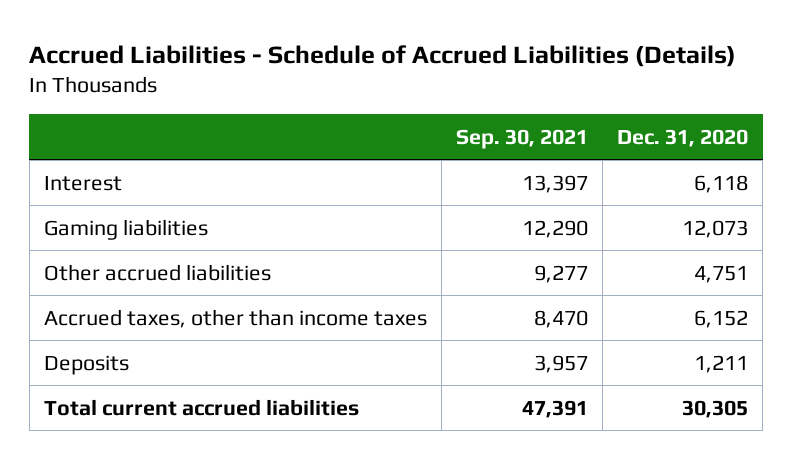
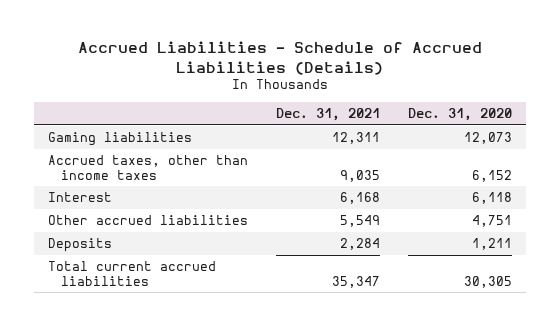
[456,128,589,149] Sep. 30, 2021 -> none
none -> [275,108,380,122] Dec. 31, 2021
[43,175,122,191] Interest -> [48,192,113,203] Interest
[43,263,271,281] Other accrued liabilities -> [48,215,249,226] Other accrued liabilities

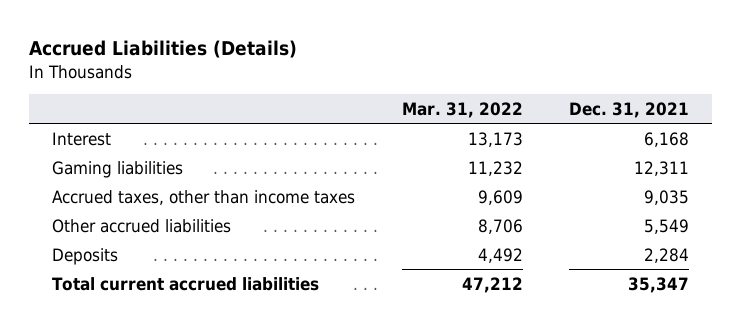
[77,41,482,75] Accrued Liabilities - Schedule of Accrued Liabilities (Details) -> [29,40,298,59] Accrued Liabilities (Details)
[407,108,512,122] Dec. 31, 2020 -> none
none -> [401,102,523,119] Mar. 31, 2022
[48,192,113,203] Interest -> [52,131,112,146] Interest

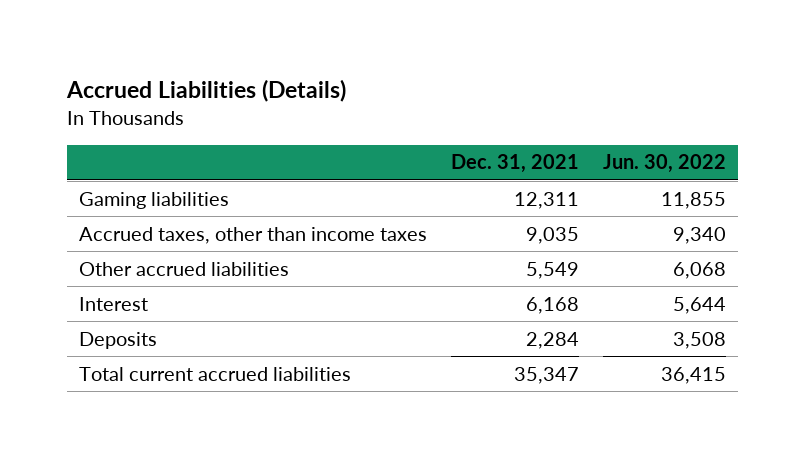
[401,102,523,119] Mar. 31, 2022 -> none
none -> [603,154,727,174] Jun. 30, 2022
[52,131,112,146] Interest -> [79,296,149,311] Interest

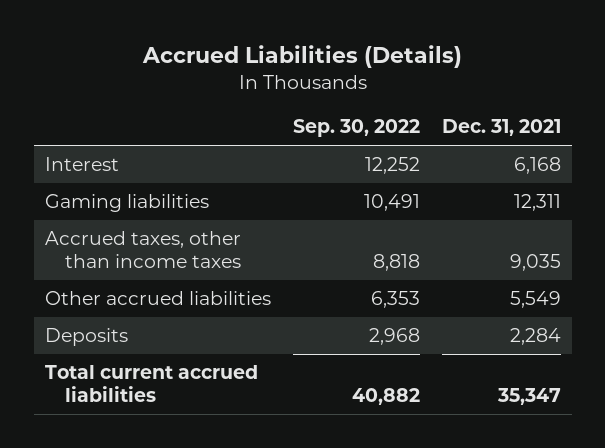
[603,154,727,174] Jun. 30, 2022 -> none
none -> [292,119,420,138] Sep. 30, 2022
[79,296,149,311] Interest -> [44,157,119,172] Interest

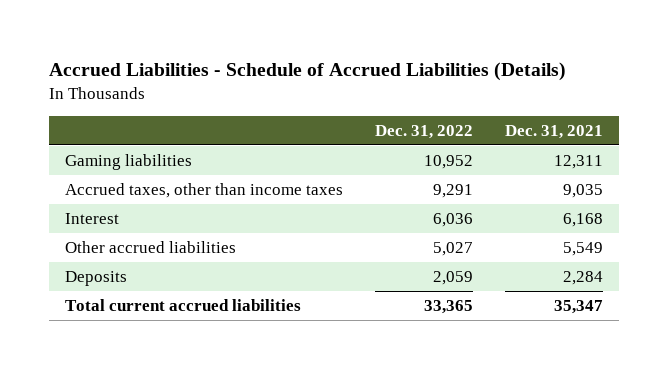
[141,45,462,69] Accrued Liabilities (Details) -> [49,61,567,81] Accrued Liabilities - Schedule of Accrued Liabilities (Details)
[292,119,420,138] Sep. 30, 2022 -> none
none -> [375,124,474,139] Dec. 31, 2022
[44,157,119,172] Interest -> [65,213,120,225] Interest

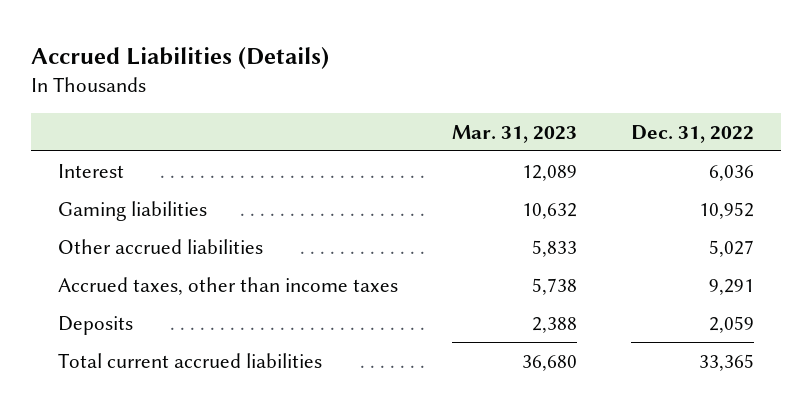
[49,61,567,81] Accrued Liabilities - Schedule of Accrued Liabilities (Details) -> [30,46,329,69] Accrued Liabilities (Details)
[504,124,603,139] Dec. 31, 2021 -> none
none -> [452,124,578,143] Mar. 31, 2023
[65,154,193,171] Gaming liabilities -> [58,200,208,221] Gaming liabilities
[65,183,344,199] Accrued taxes, other than income taxes -> [58,276,399,295] Accrued taxes, other than income taxes

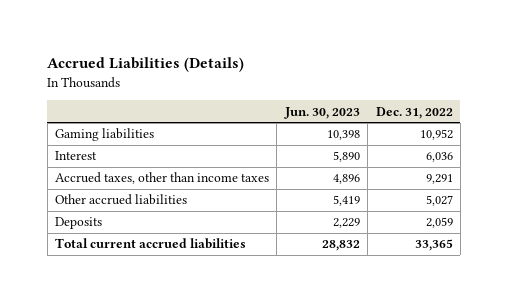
[452,124,578,143] Mar. 31, 2023 -> none
none -> [283,106,360,119] Jun. 30, 2023
[58,163,125,178] Interest -> [55,151,98,161] Interest
[58,238,264,254] Other accrued liabilities -> [55,194,188,206] Other accrued liabilities

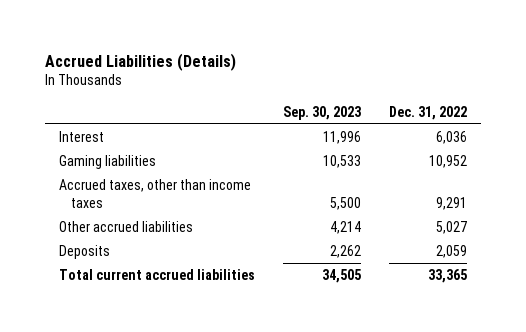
[283,106,360,119] Jun. 30, 2023 -> none
none -> [282,105,361,120] Sep. 30, 2023
[55,128,155,142] Gaming liabilities -> [58,155,156,170] Gaming liabilities

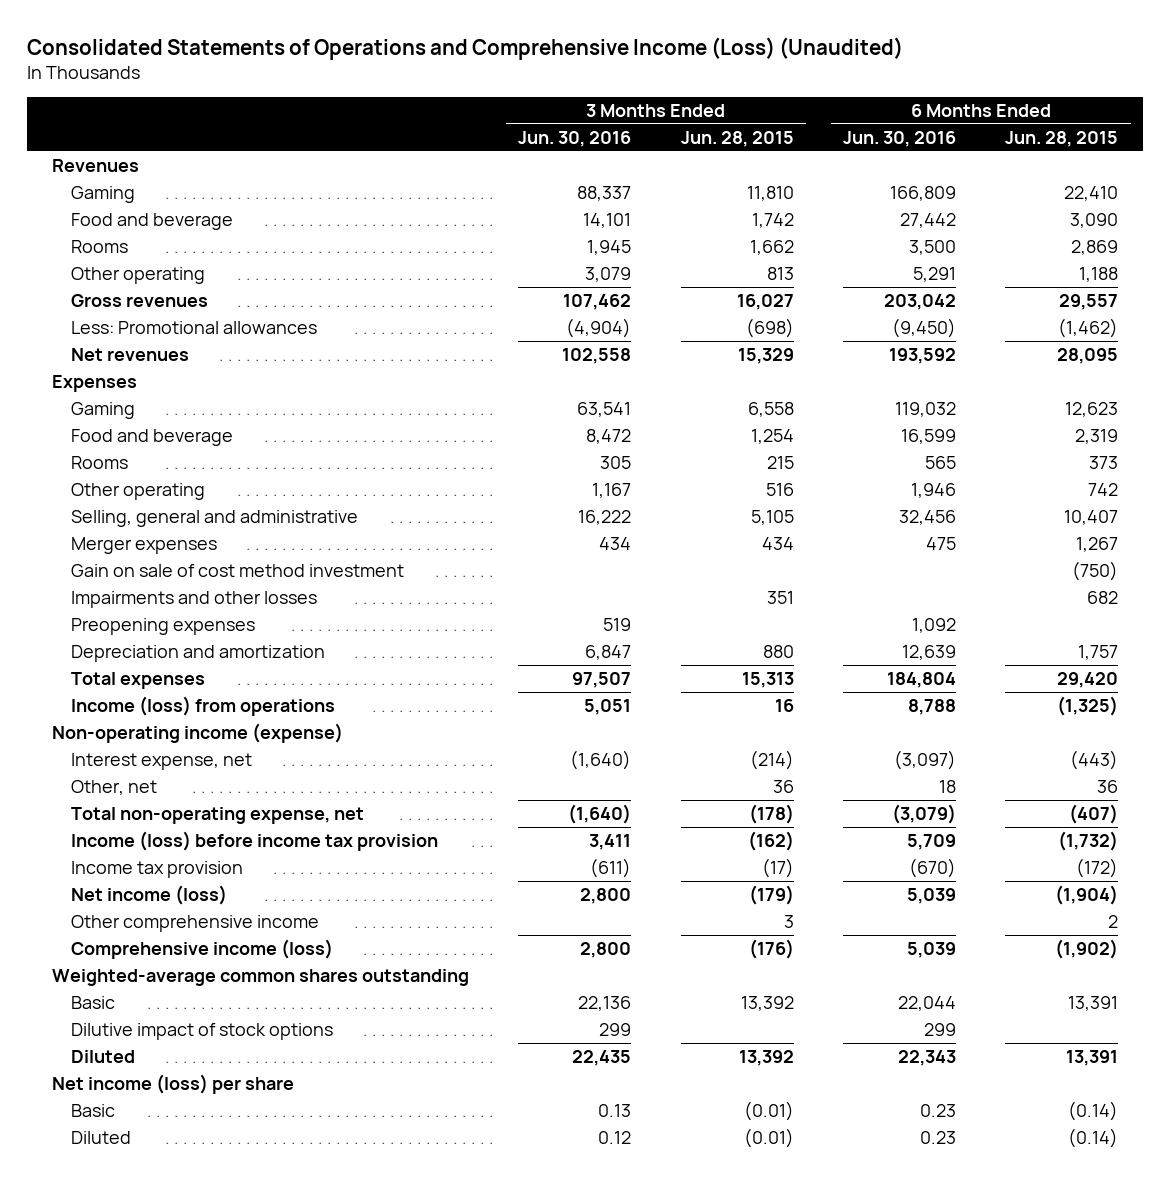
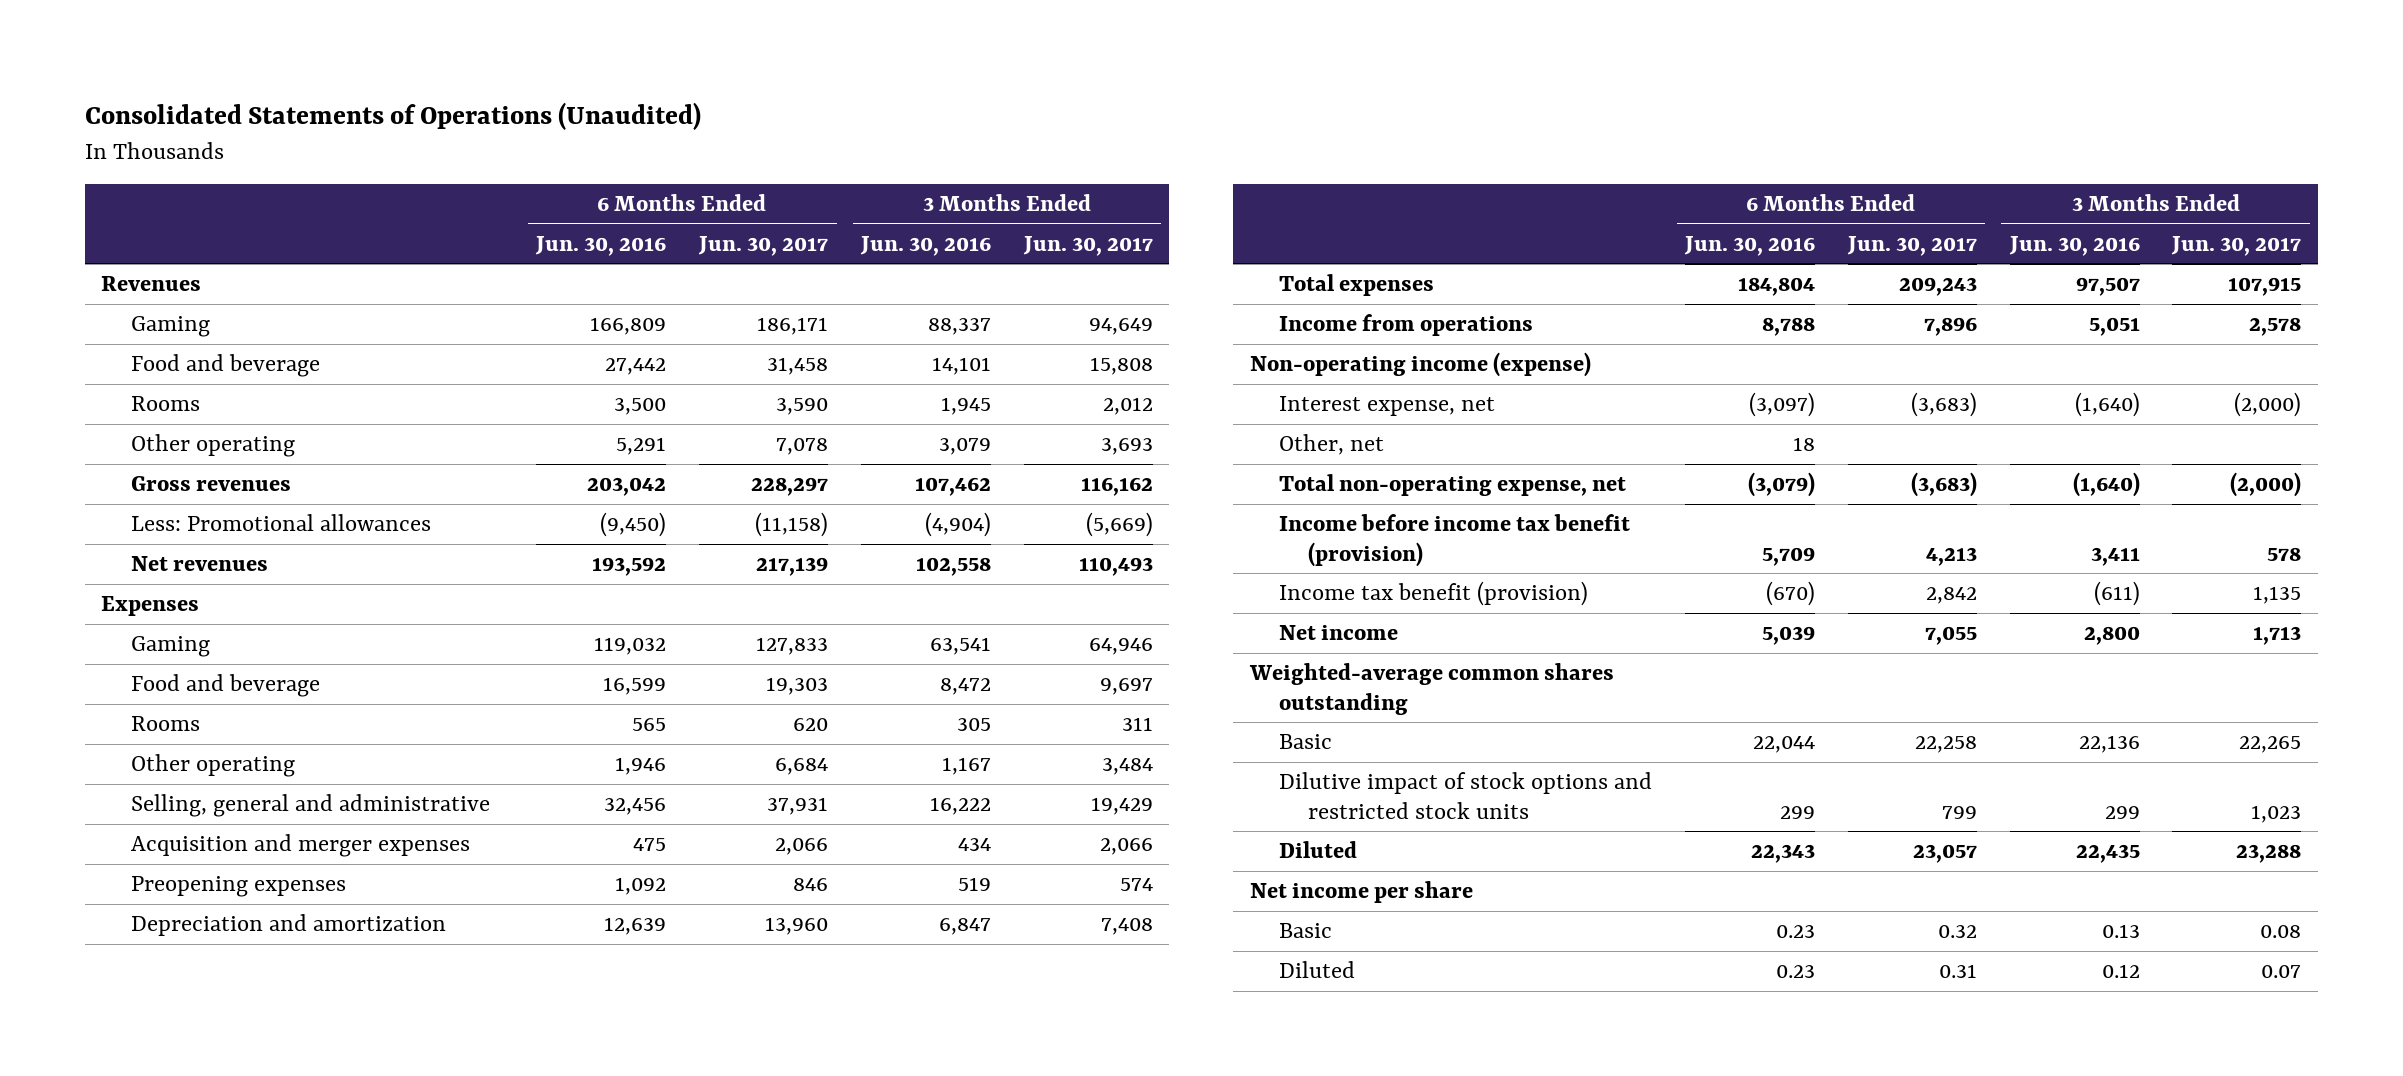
[27,36,904,60] Consolidated Statements of Operations and Comprehensive Income (Loss) (Unaudited) -> [84,102,701,131] Consolidated Statements of Operations (Unaudited)
[680,130,794,147] Jun. 28, 2015 -> none
[1005,130,1119,147] Jun. 28, 2015 -> none
none -> [698,235,829,256] Jun. 30, 2017
none -> [1023,235,1154,256] Jun. 30, 2017
[70,564,404,578] Gain on sale of cost method investment -> none
[70,591,317,609] Impairments and other losses -> none
[70,537,217,555] Merger expenses -> [130,834,470,858] Acquisition and merger expenses
[70,696,335,717] Income (loss) from operations -> [1278,314,1533,337] Income from operations
[70,915,319,933] Other comprehensive income -> none
[70,939,333,960] Comprehensive income (loss) -> none
[70,831,438,852] Income (loss) before income tax provision -> [1278,514,1630,567] Income before income tax benefit (provision)
[70,861,243,879] Income tax provision -> [1278,581,1588,607] Income tax benefit (provision)
[70,885,227,906] Net income (loss) -> [1278,625,1398,641] Net income
[70,1023,333,1041] Dilutive impact of stock options -> [1278,772,1652,819] Dilutive impact of stock options and restricted stock units
[51,1074,294,1095] Net income (loss) per share -> [1249,881,1473,904] Net income per share

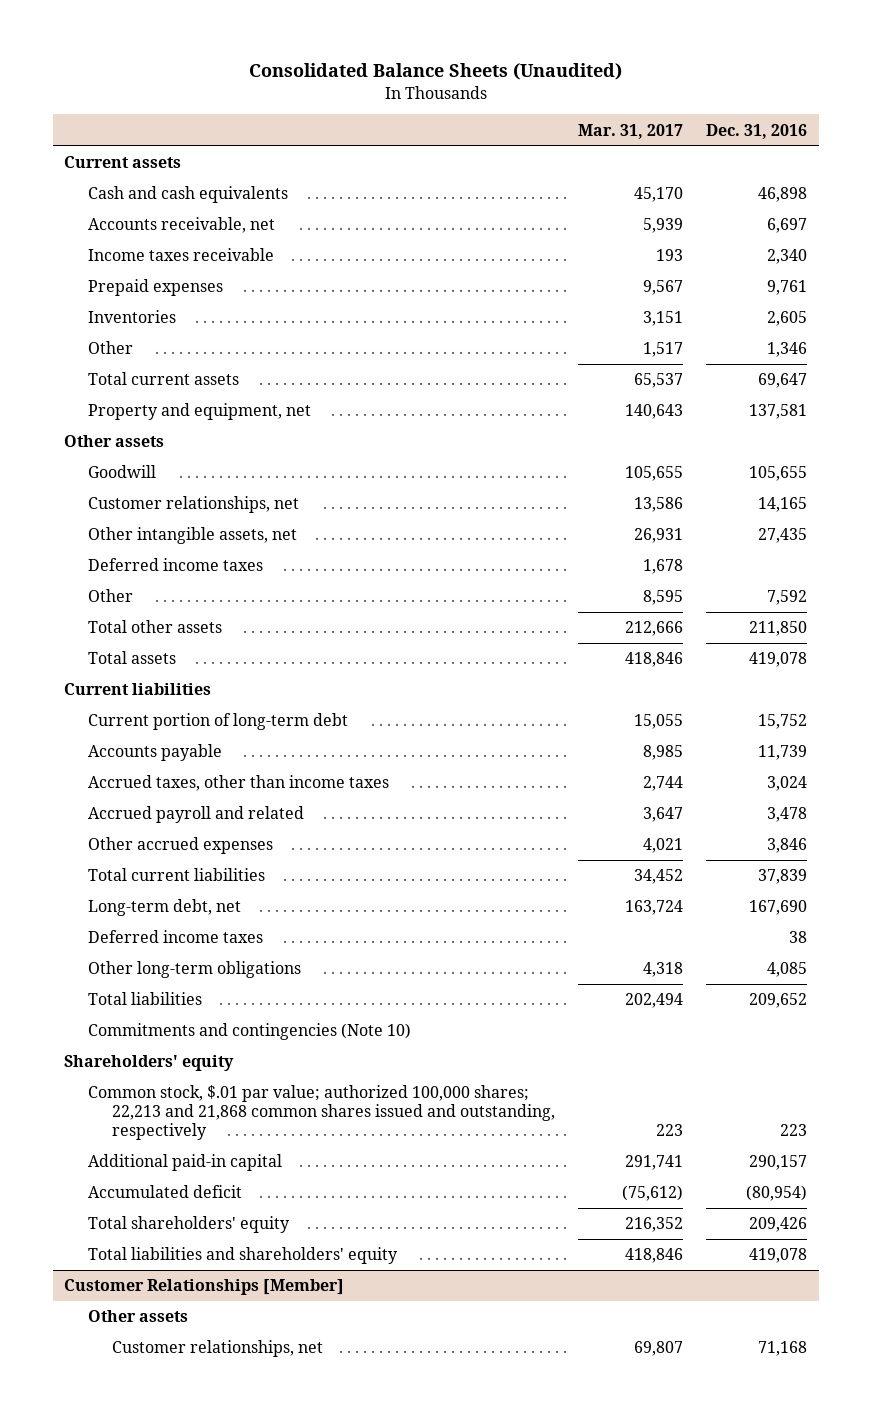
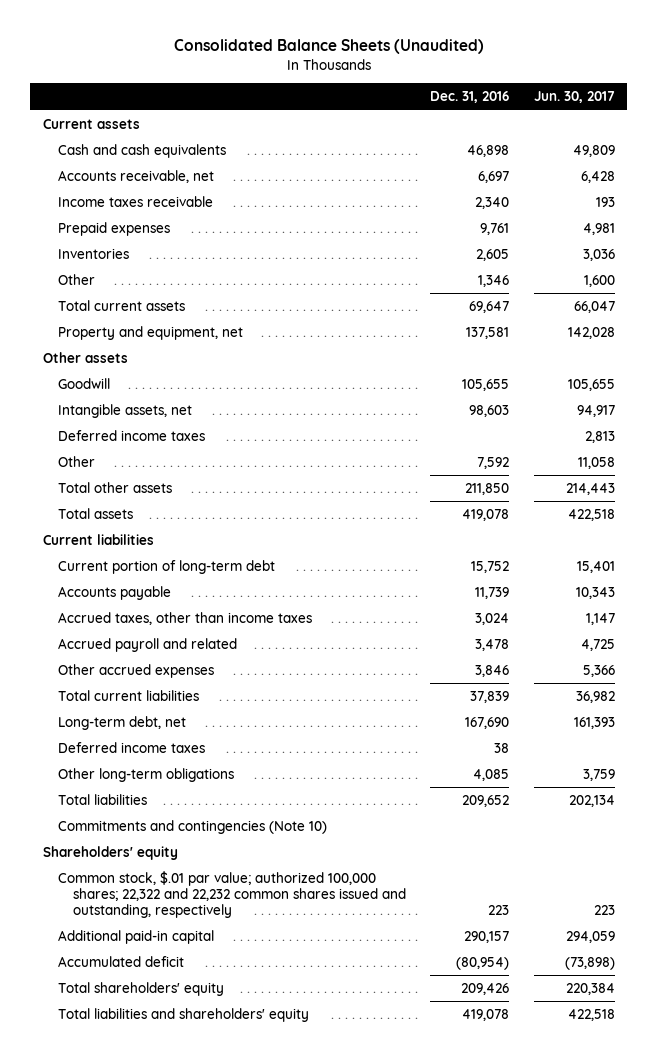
[578,123,684,139] Mar. 31, 2017 -> none
none -> [533,91,615,104] Jun. 30, 2017
[88,496,300,514] Customer relationships, net -> none
[88,527,298,545] Other intangible assets, net -> [57,403,192,418] Intangible assets, net
[758,528,808,544] 27,435 -> [469,404,510,417] 98,603
[88,1085,556,1141] Common stock, $.01 par value; authorized 100,000 shares; 22,213 and 21,868 common shares issued and outstanding, respectively -> [57,870,406,918] Common stock, $.01 par value; authorized 100,000 shares; 22,322 and 22,232 common shares issued and outstanding, respectively
[64,1279,345,1296] Customer Relationships [Member] -> none
[88,1310,189,1323] Other assets -> none
[112,1340,324,1358] Customer relationships, net -> none

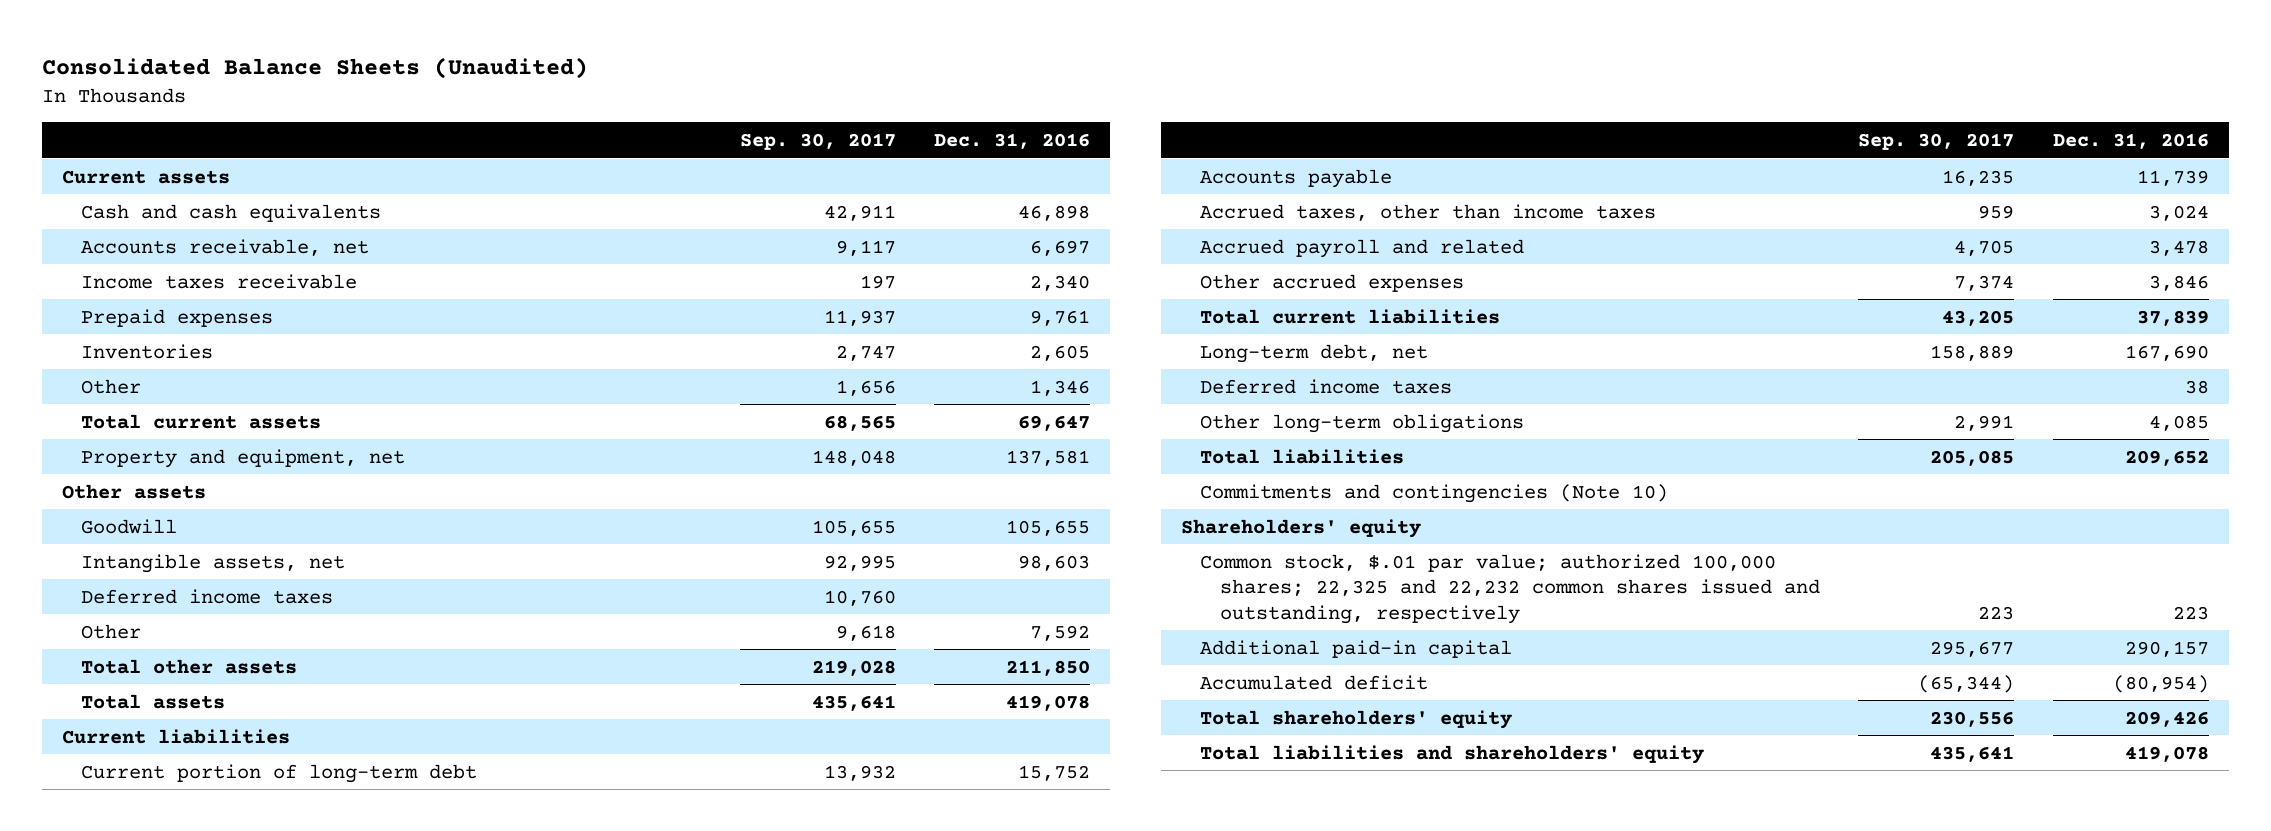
[533,91,615,104] Jun. 30, 2017 -> none
none -> [739,132,896,150] Sep. 30, 2017
[57,870,406,918] Common stock, $.01 par value; authorized 100,000 shares; 22,322 and 22,232 common shares issued and outstanding, respectively -> [1200,553,1820,624] Common stock, $.01 par value; authorized 100,000 shares; 22,325 and 22,232 common shares issued and outstanding, respectively

